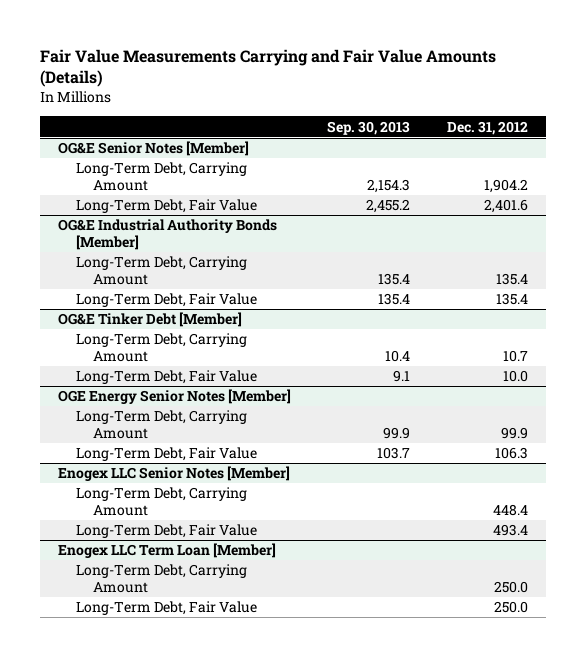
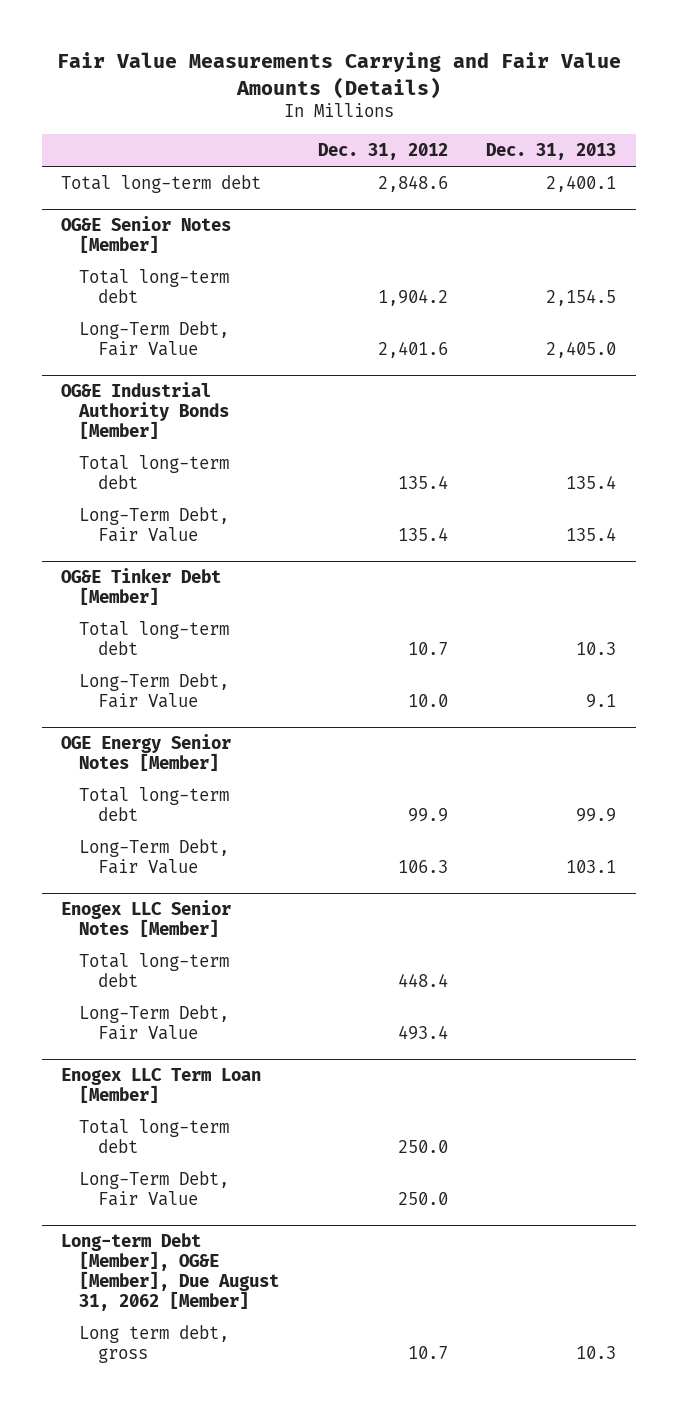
[327,120,411,135] Sep. 30, 2013 -> none
none -> [486,143,617,161] Dec. 31, 2013
none -> [61,174,262,193] Total long-term debt
[75,162,247,191] Long-Term Debt, Carrying Amount -> [79,268,230,303] Total long-term debt
[75,256,247,285] Long-Term Debt, Carrying Amount -> [79,454,230,489] Total long-term debt
[75,333,247,362] Long-Term Debt, Carrying Amount -> [79,620,230,655] Total long-term debt
[75,410,247,439] Long-Term Debt, Carrying Amount -> [79,786,230,821] Total long-term debt
[75,487,247,516] Long-Term Debt, Carrying Amount -> [79,952,230,987] Total long-term debt
[75,564,247,593] Long-Term Debt, Carrying Amount -> [79,1118,230,1153] Total long-term debt
none -> [61,1232,280,1312] Long-term Debt [Member], OG&E [Member], Due August 31, 2062 [Member]
none -> [79,1324,230,1363] Long term debt, gross

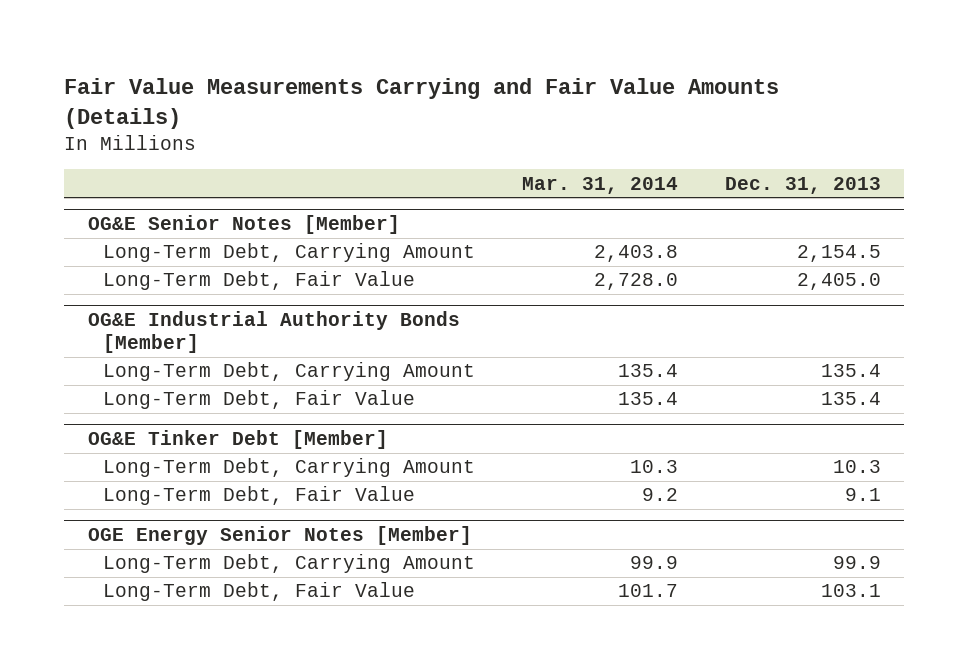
[317,143,448,161] Dec. 31, 2012 -> none
none -> [521,176,678,194] Mar. 31, 2014
[61,174,262,193] Total long-term debt -> none
[79,268,230,303] Total long-term debt -> [102,243,475,263] Long-Term Debt, Carrying Amount
[79,454,230,489] Total long-term debt -> [102,362,475,382] Long-Term Debt, Carrying Amount
[79,620,230,655] Total long-term debt -> [102,458,475,478] Long-Term Debt, Carrying Amount
[79,786,230,821] Total long-term debt -> [102,554,475,574] Long-Term Debt, Carrying Amount
[61,899,232,938] Enogex LLC Senior Notes [Member] -> none
[79,952,230,987] Total long-term debt -> none
[79,1004,230,1040] Long-Term Debt, Fair Value -> none
[61,1067,262,1104] Enogex LLC Term Loan [Member] -> none
[79,1118,230,1153] Total long-term debt -> none
[79,1170,230,1206] Long-Term Debt, Fair Value -> none
[61,1232,280,1312] Long-term Debt [Member], OG&E [Member], Due August 31, 2062 [Member] -> none
[79,1324,230,1363] Long term debt, gross -> none

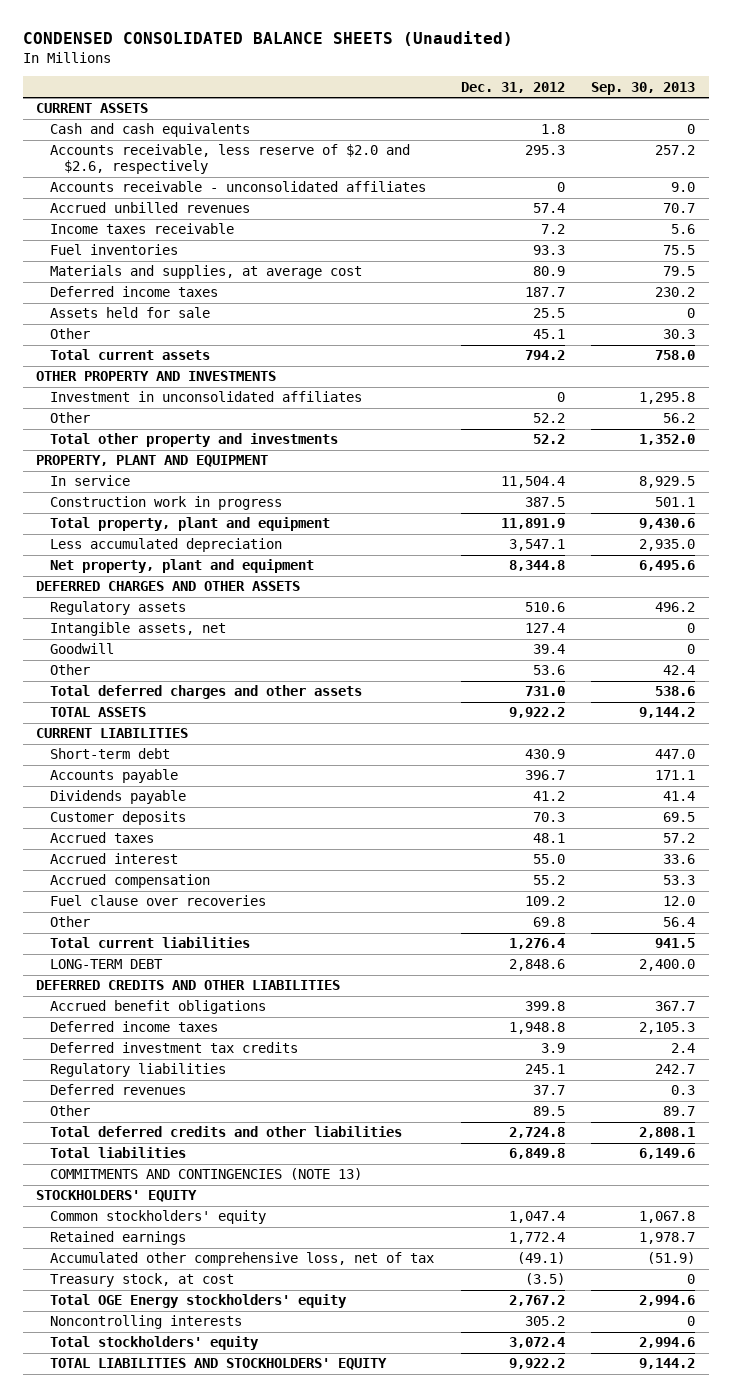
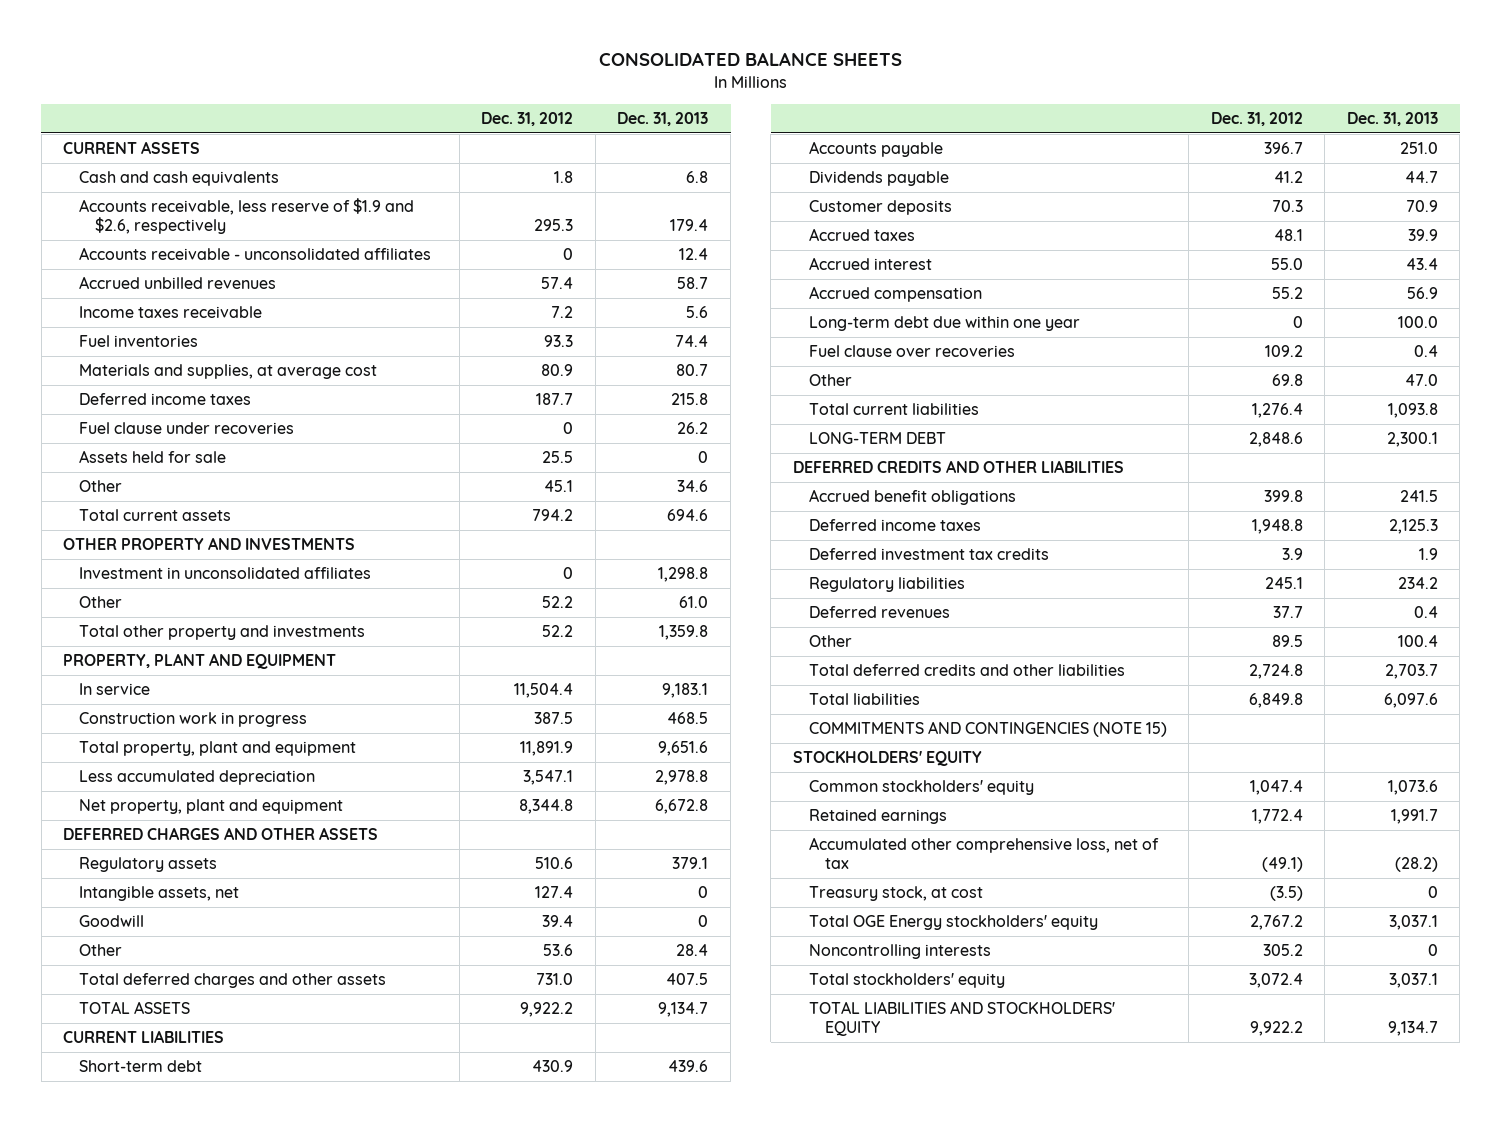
[23,31,514,47] CONDENSED CONSOLIDATED BALANCE SHEETS (Unaudited) -> [598,52,902,67] CONSOLIDATED BALANCE SHEETS
[591,81,696,95] Sep. 30, 2013 -> none
none -> [617,111,709,126] Dec. 31, 2013
[50,144,411,175] Accounts receivable, less reserve of $2.0 and $2.6, respectively -> [79,198,415,234] Accounts receivable, less reserve of $1.9 and $2.6, respectively
none -> [79,422,295,435] Fuel clause under recoveries
none -> [808,316,1080,332] Long-term debt due within one year
[50,1168,363,1181] COMMITMENTS AND CONTINGENCIES (NOTE 13) -> [808,721,1167,738] COMMITMENTS AND CONTINGENCIES (NOTE 15)

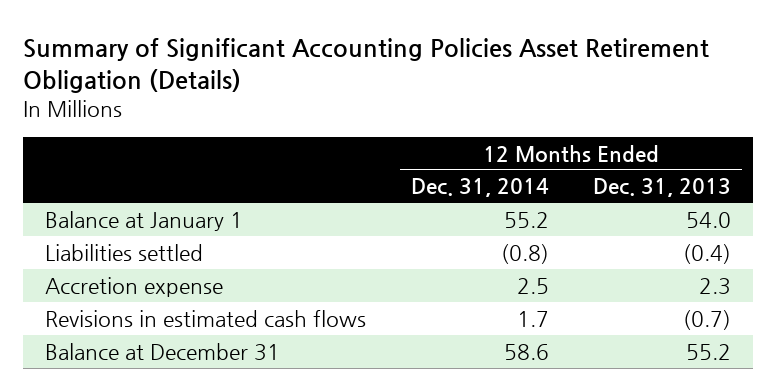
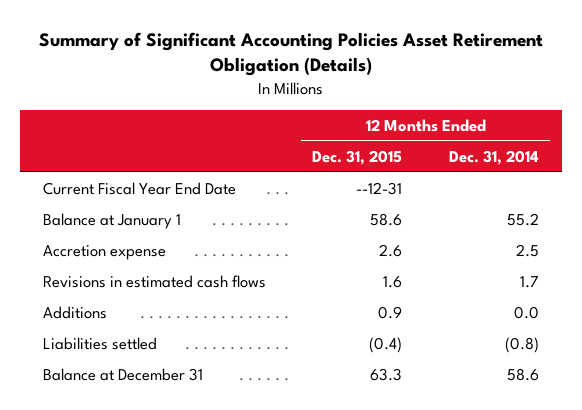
[592,178,731,198] Dec. 31, 2013 -> none
none -> [312,149,403,165] Dec. 31, 2015
none -> [43,181,237,195] Current Fiscal Year End Date
none -> [43,305,108,319] Additions
[45,243,204,261] Liabilities settled -> [43,336,158,350] Liabilities settled

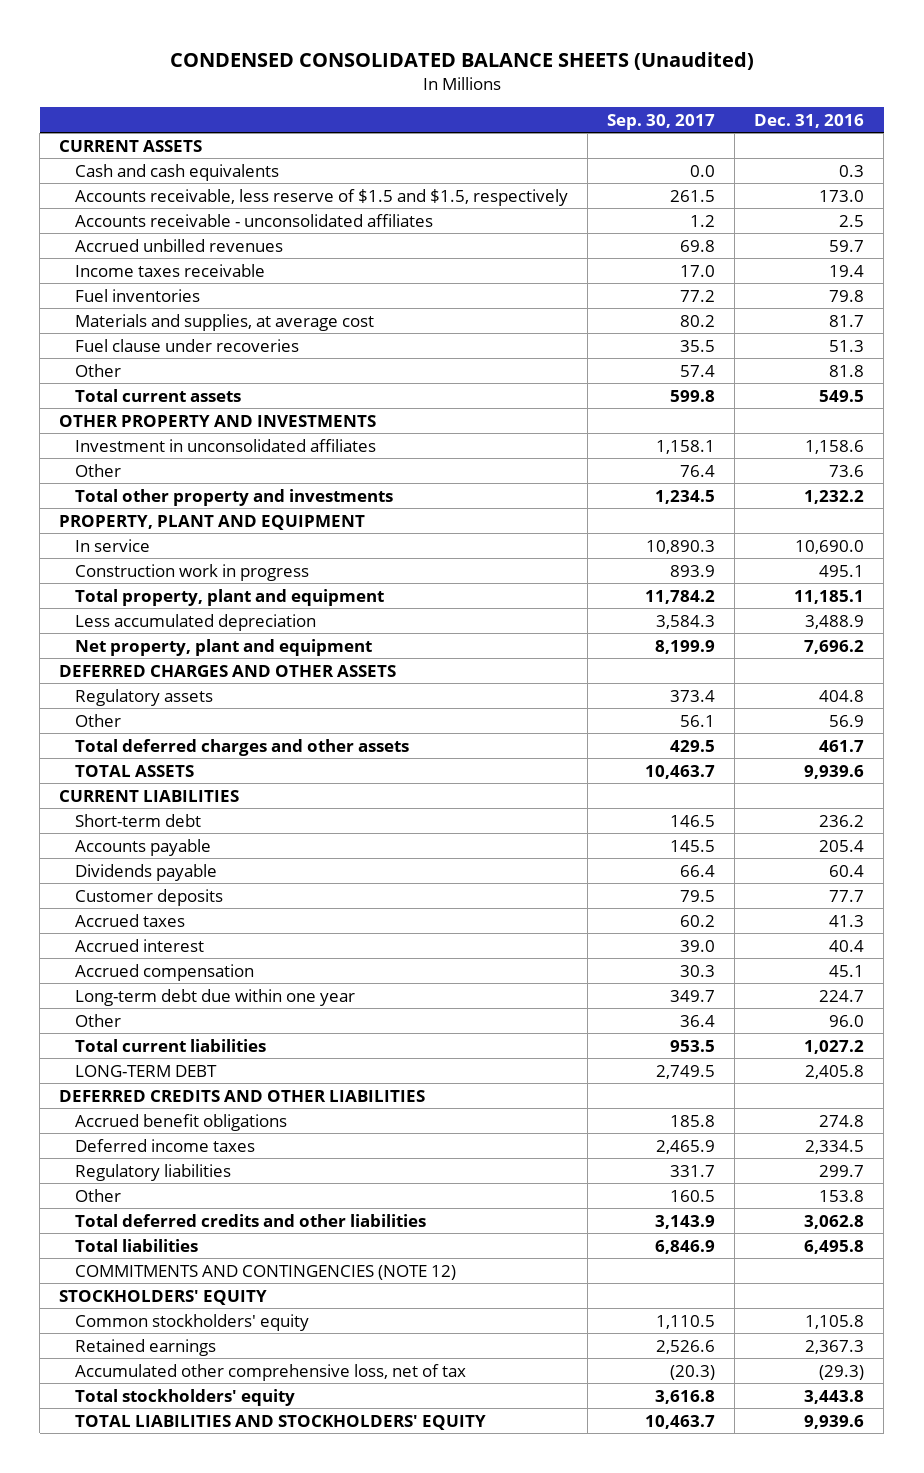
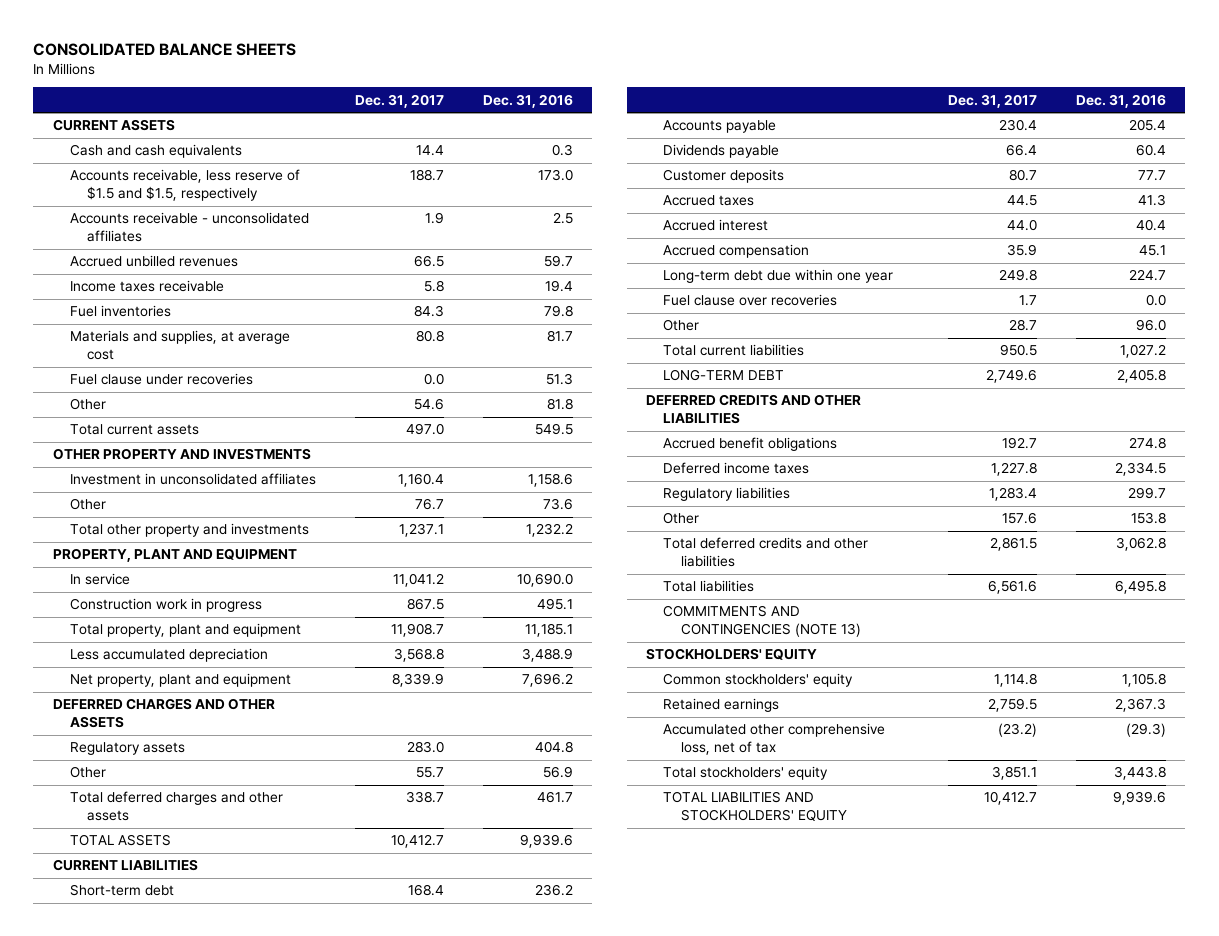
[169,51,754,70] CONDENSED CONSOLIDATED BALANCE SHEETS (Unaudited) -> [33,42,297,56] CONSOLIDATED BALANCE SHEETS
[607,113,716,130] Sep. 30, 2017 -> none
none -> [354,93,444,108] Dec. 31, 2017
none -> [663,294,838,307] Fuel clause over recoveries
[75,1264,457,1280] COMMITMENTS AND CONTINGENCIES (NOTE 12) -> [663,605,861,638] COMMITMENTS AND CONTINGENCIES (NOTE 13)

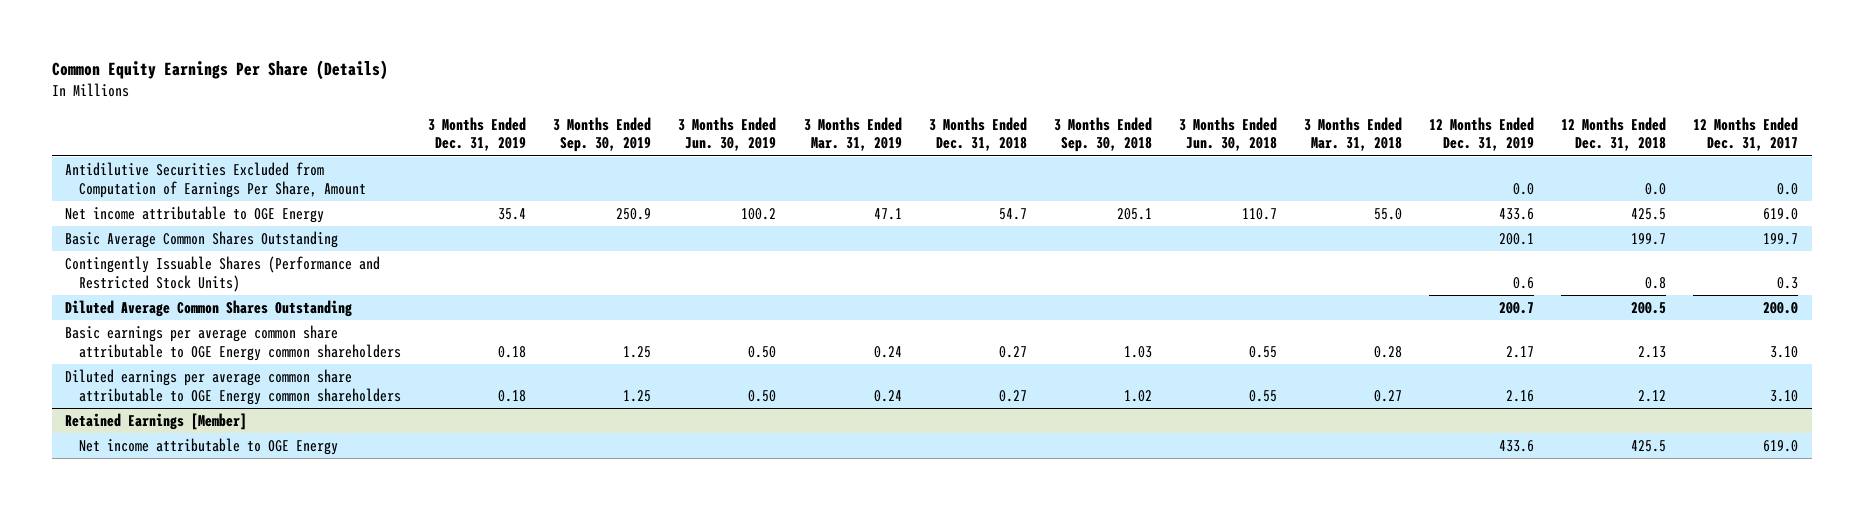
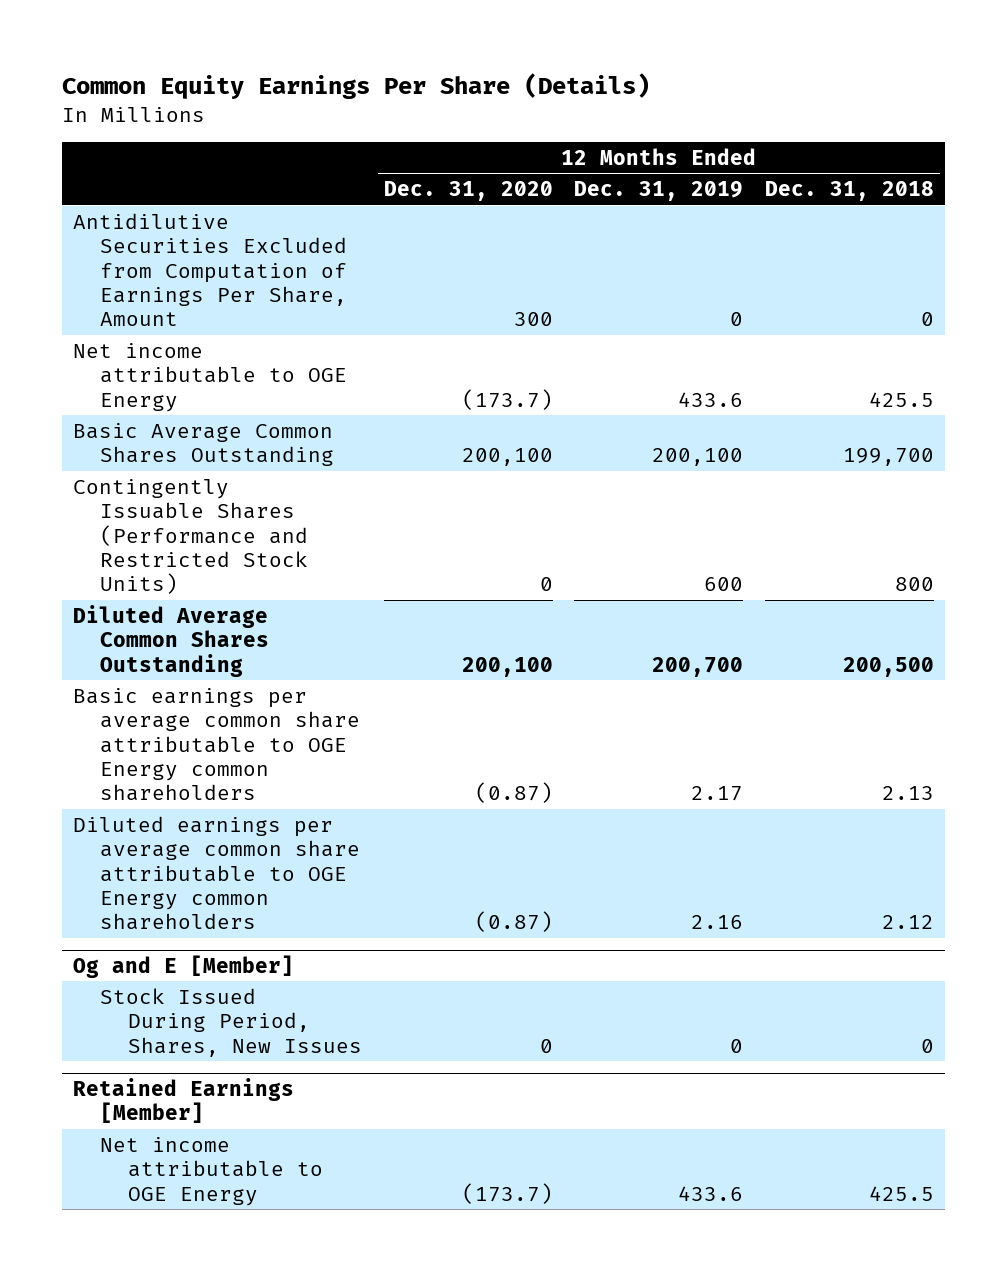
[428,116,527,152] 3 Months Ended Dec. 31, 2019 -> none
[553,116,652,153] 3 Months Ended Sep. 30, 2019 -> none
[678,116,777,152] 3 Months Ended Jun. 30, 2019 -> none
[803,116,902,152] 3 Months Ended Mar. 31, 2019 -> none
[928,116,1027,152] 3 Months Ended Dec. 31, 2018 -> none
[1053,116,1152,153] 3 Months Ended Sep. 30, 2018 -> none
[1178,116,1277,152] 3 Months Ended Jun. 30, 2018 -> none
[1303,116,1402,152] 3 Months Ended Mar. 31, 2018 -> none
[1693,116,1799,152] 12 Months Ended Dec. 31, 2017 -> none
none -> [383,181,553,202] Dec. 31, 2020
[1512,182,1534,195] 0.0 -> [730,312,744,327] 0
[1645,182,1667,195] 0.0 -> [921,312,935,327] 0
[1498,233,1534,246] 200.1 -> [652,448,744,467] 200,100
[1631,233,1667,246] 199.7 -> [843,448,935,467] 199,700
[1512,276,1534,289] 0.6 -> [704,577,744,592] 600
[1645,276,1667,289] 0.8 -> [895,577,935,592] 800
[1498,302,1534,315] 200.7 -> [652,656,744,677] 200,700
[1631,302,1667,315] 200.5 -> [843,656,935,677] 200,500
none -> [72,954,294,978] Og and E [Member]
none -> [100,987,363,1057] Stock Issued During Period, Shares, New Issues

